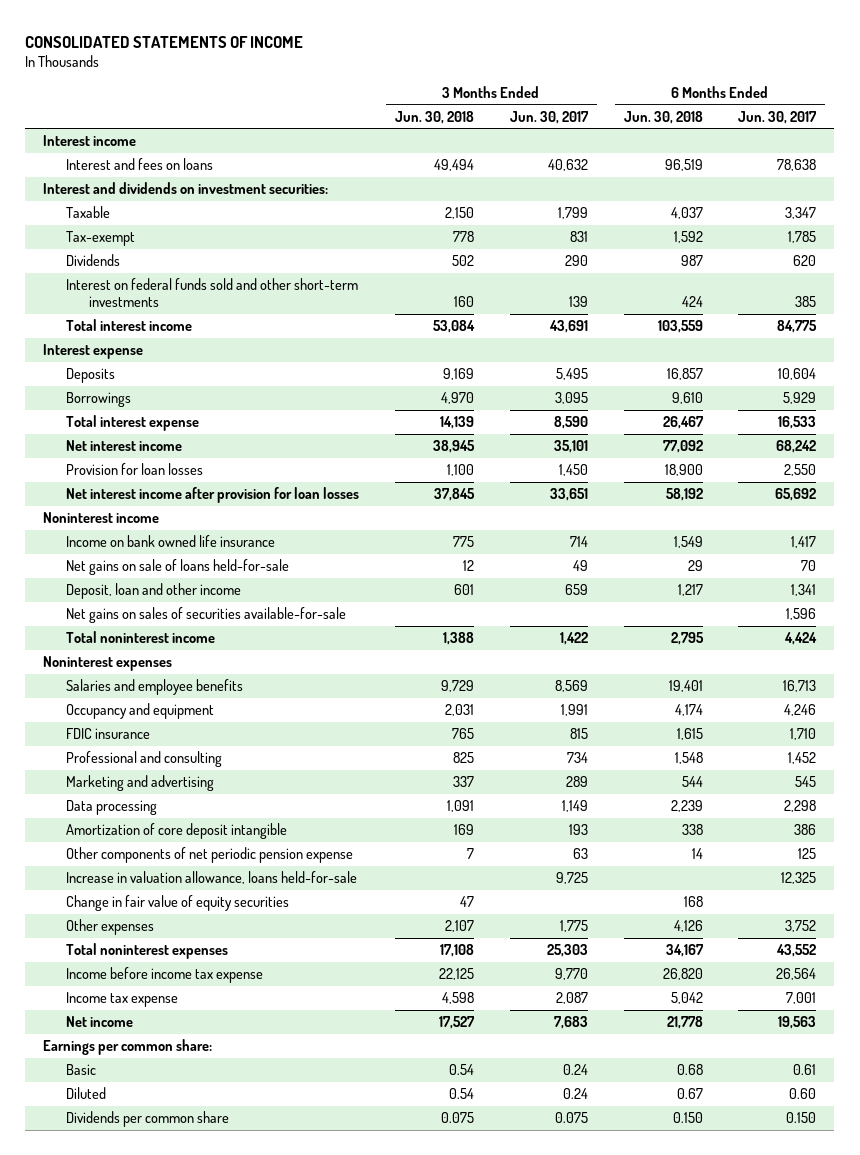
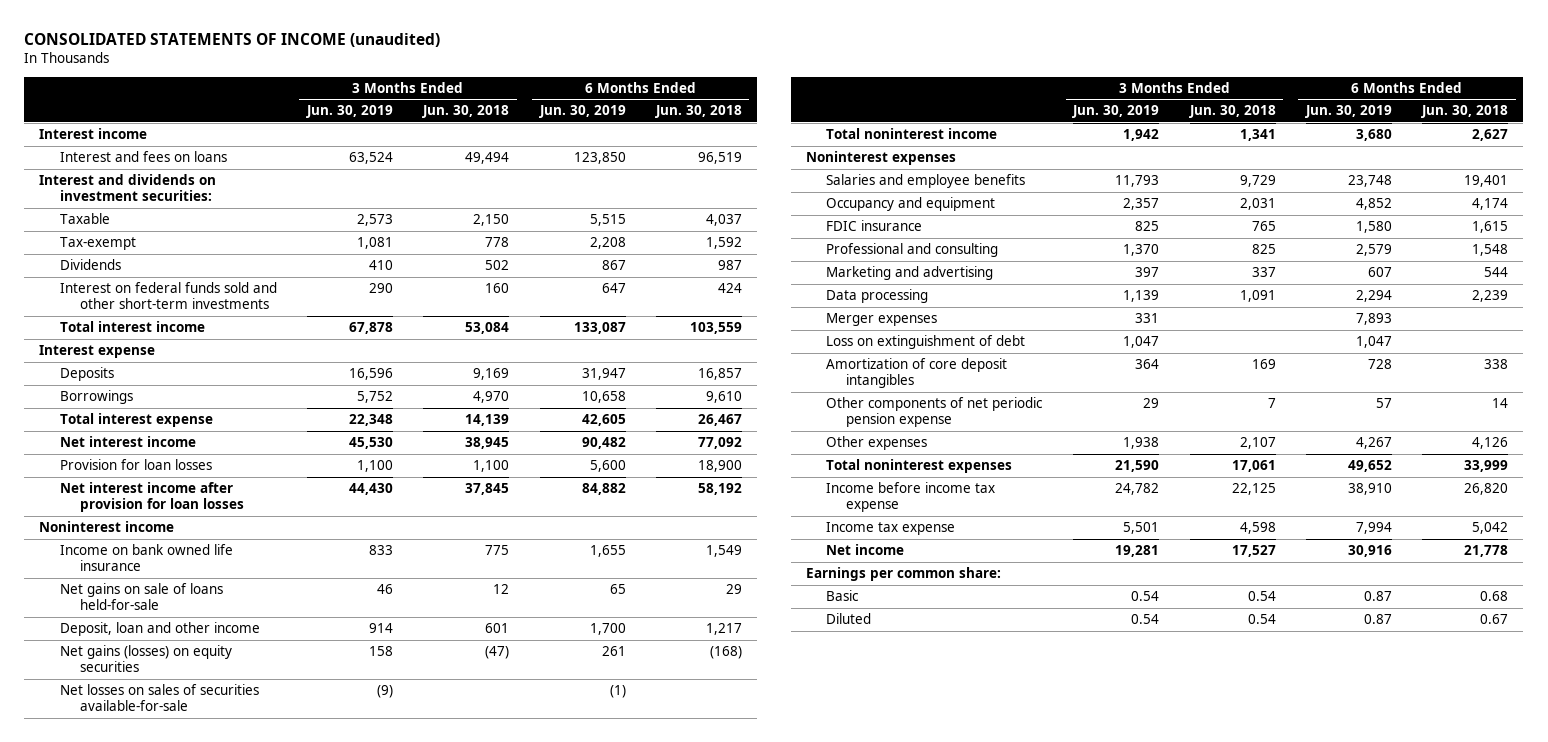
[25,35,304,48] CONSOLIDATED STATEMENTS OF INCOME -> [24,33,441,48] CONSOLIDATED STATEMENTS OF INCOME (unaudited)
[509,110,589,124] Jun. 30, 2017 -> none
[738,110,818,124] Jun. 30, 2017 -> none
none -> [306,105,394,119] Jun. 30, 2019
none -> [538,105,626,119] Jun. 30, 2019
none -> [59,645,232,673] Net gains (losses) on equity securities
[65,607,346,624] Net gains on sales of securities available-for-sale -> [59,684,259,712] Net losses on sales of securities available-for-sale
[442,632,474,646] 1,388 -> [1239,129,1276,142] 1,341
[670,632,704,646] 2,795 -> [1472,129,1509,142] 2,627
none -> [826,313,938,327] Merger expenses
none -> [826,335,1026,350] Loss on extinguishment of debt
[65,823,287,840] Amortization of core deposit intangible -> [826,358,1008,389] Amortization of core deposit intangibles
[65,871,357,885] Increase in valuation allowance, loans held-for-sale -> none
[65,895,289,912] Change in fair value of equity securities -> none
[439,944,474,958] 17,108 -> [1231,460,1276,473] 17,061
[665,944,704,958] 34,167 -> [1464,460,1509,473] 33,999
[65,1111,229,1128] Dividends per common share -> none

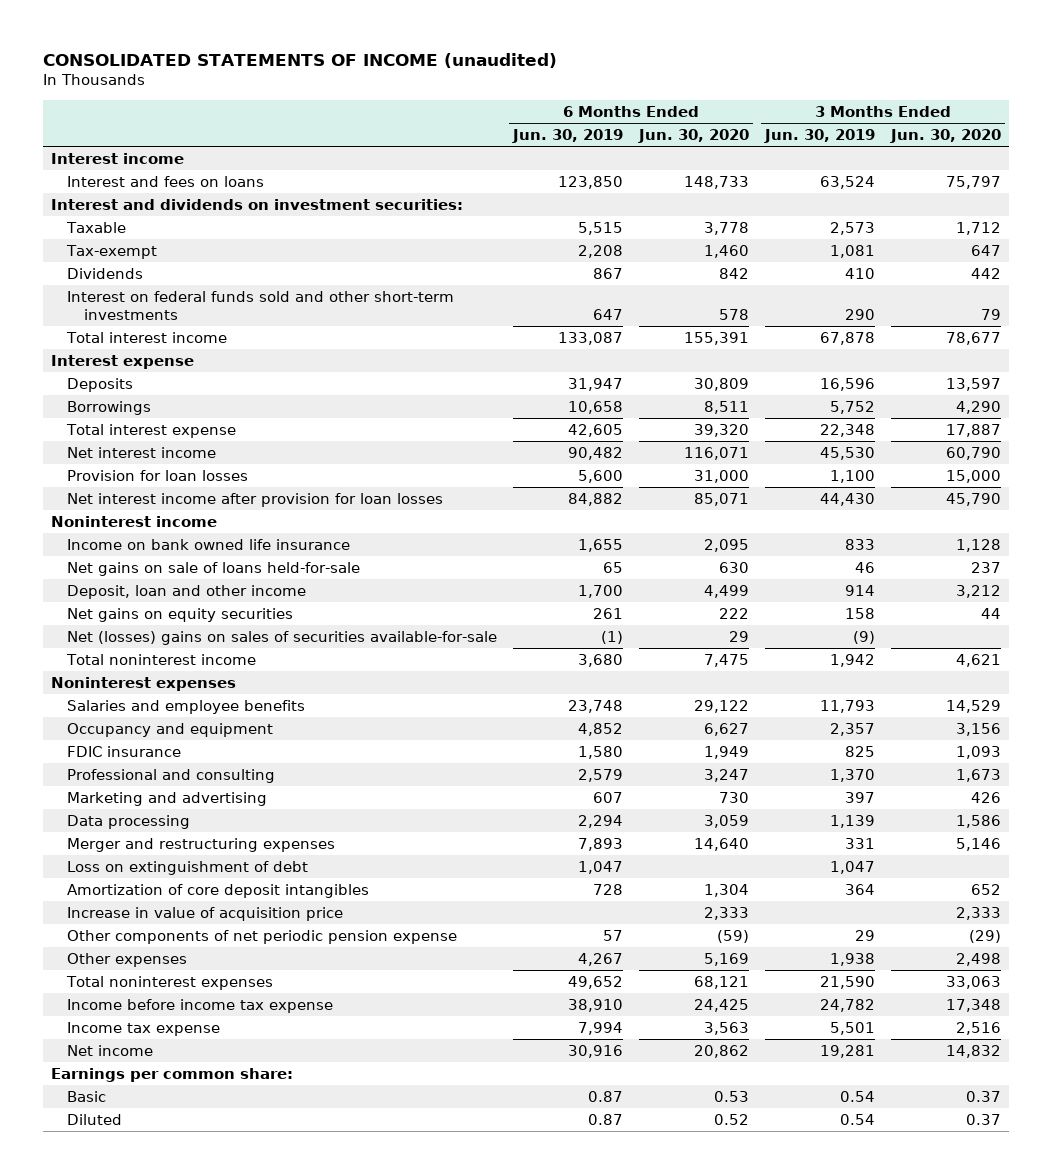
[422,105,510,119] Jun. 30, 2018 -> none
[654,105,742,119] Jun. 30, 2018 -> none
none -> [638,129,750,144] Jun. 30, 2020
none -> [890,129,1002,144] Jun. 30, 2020
[59,645,232,673] Net gains (losses) on equity securities -> [67,607,294,622] Net gains on equity securities
[59,684,259,712] Net losses on sales of securities available-for-sale -> [67,630,498,645] Net (losses) gains on sales of securities available-for-sale
[826,313,938,327] Merger expenses -> [67,837,336,852] Merger and restructuring expenses
none -> [67,906,344,921] Increase in value of acquisition price

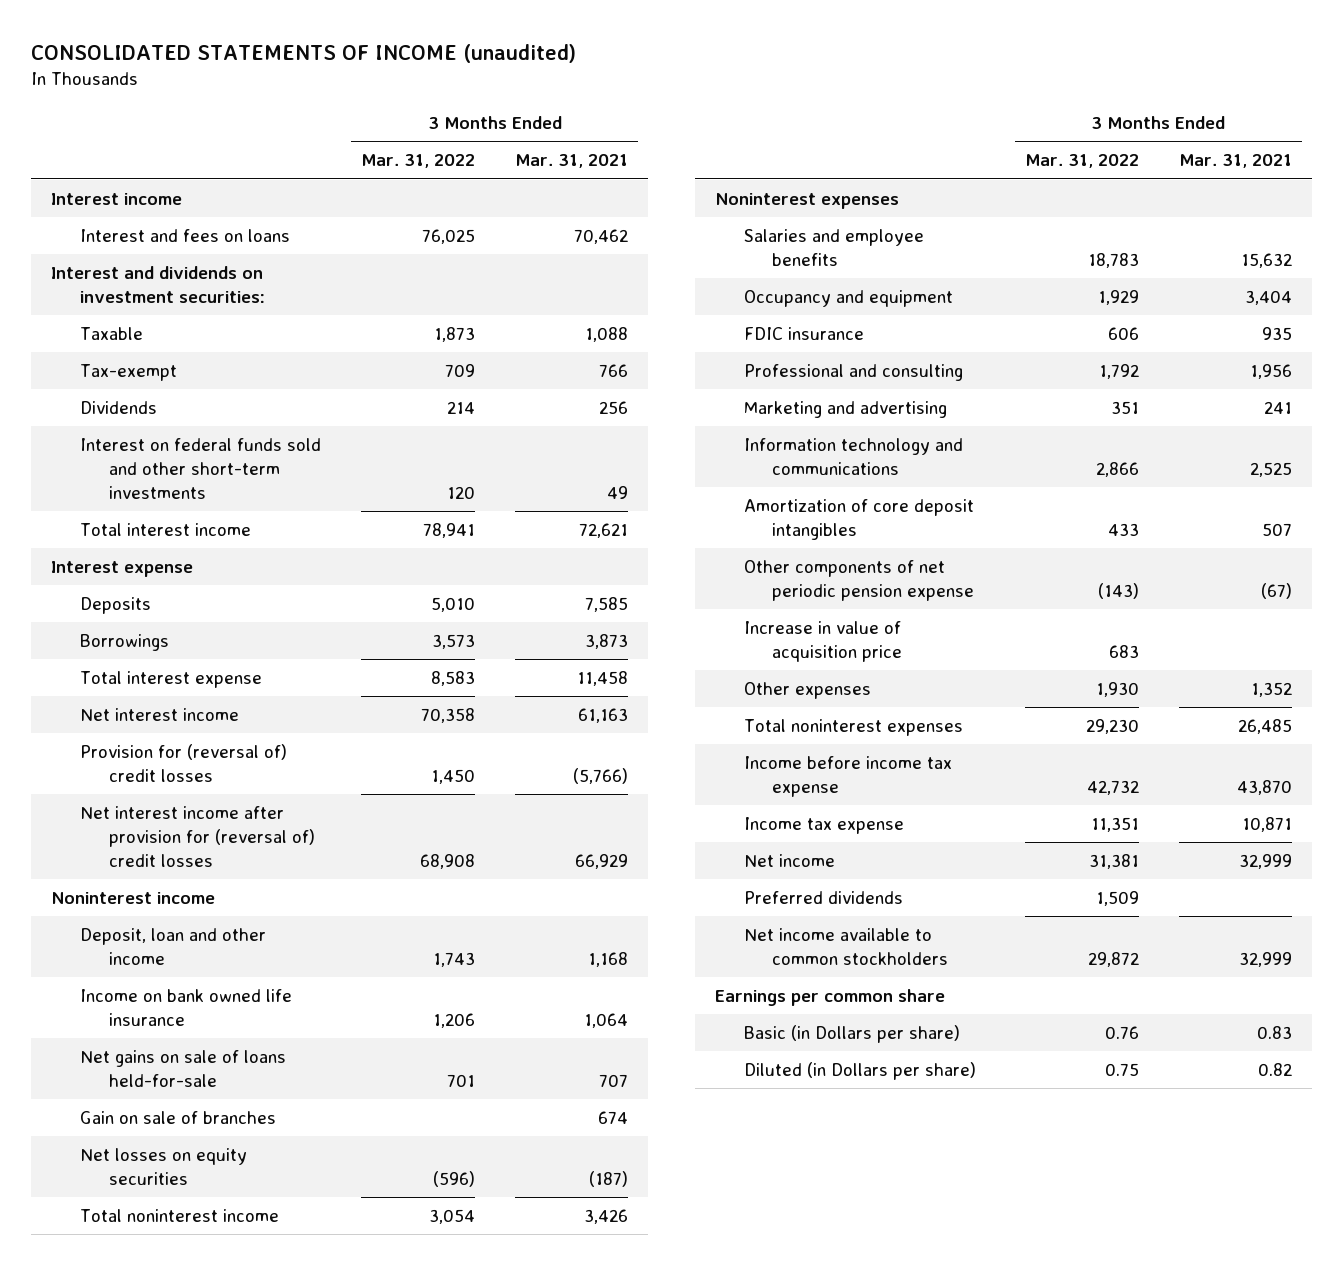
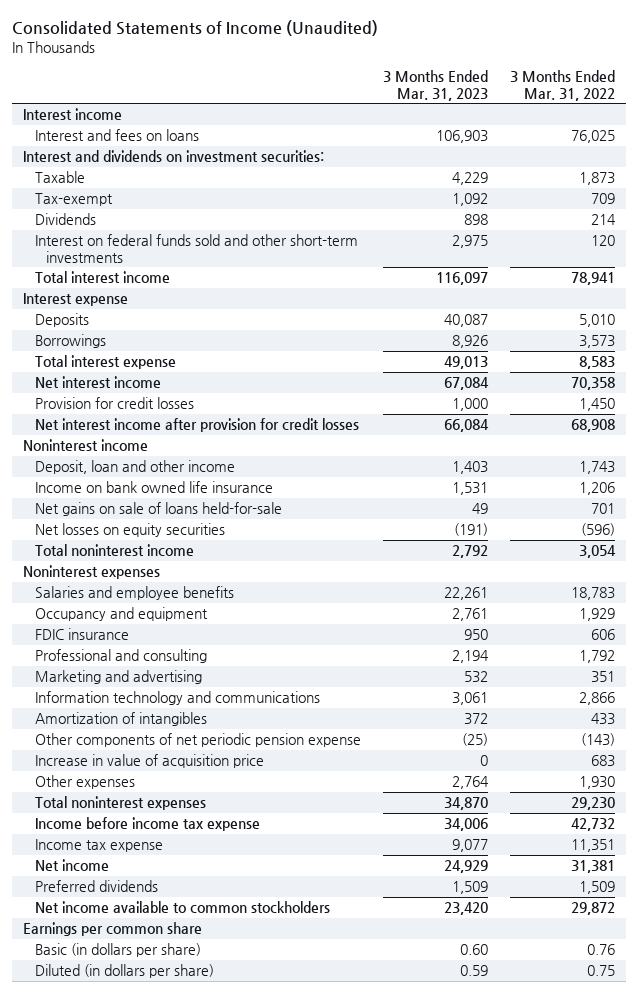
[31,44,577,64] CONSOLIDATED STATEMENTS OF INCOME (unaudited) -> [11,20,378,37] Consolidated Statements of Income (Unaudited)
[515,154,629,169] Mar. 31, 2021 -> none
none -> [382,70,488,101] 3 Months Ended Mar. 31, 2023
[80,744,288,782] Provision for (reversal of) credit losses -> [34,397,194,410] Provision for credit losses
[80,806,316,867] Net interest income after provision for (reversal of) credit losses -> [34,418,359,433] Net interest income after provision for credit losses
[80,1111,277,1125] Gain on sale of branches -> none
[743,499,974,540] Amortization of core deposit intangibles -> [34,712,207,727] Amortization of intangibles
[743,1025,960,1044] Basic (in Dollars per share) -> [34,943,201,958] Basic (in dollars per share)
[743,1062,976,1081] Diluted (in Dollars per share) -> [34,964,214,979] Diluted (in dollars per share)

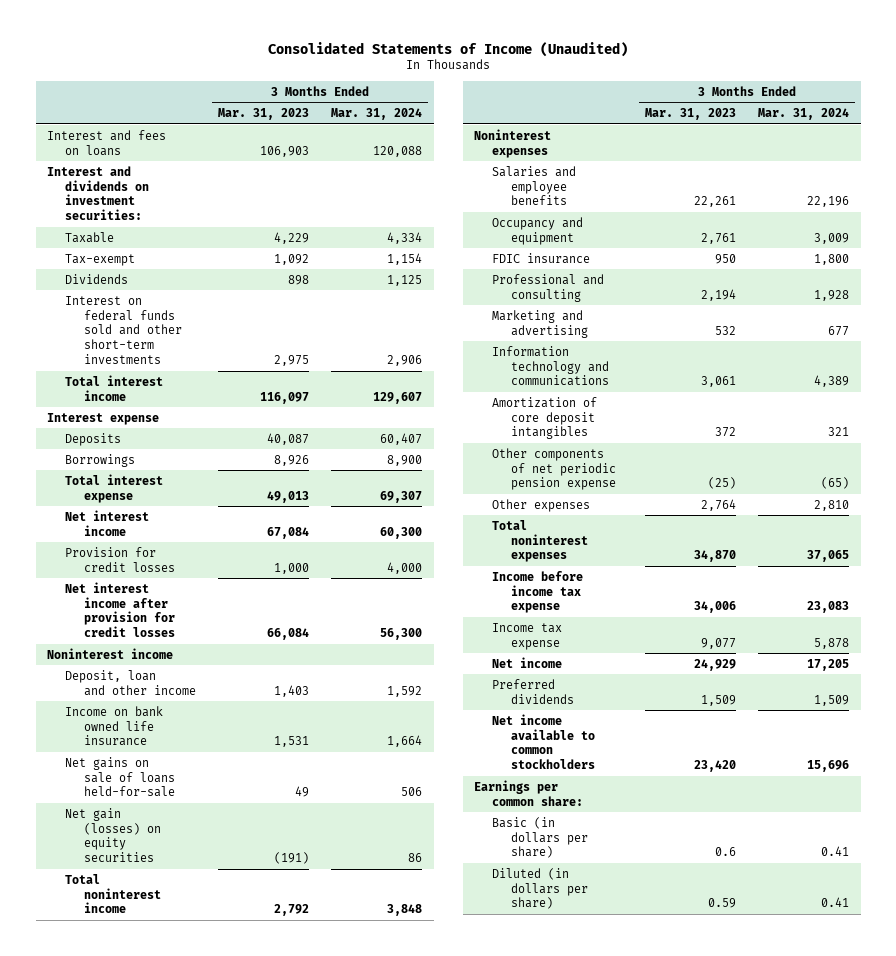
[509,70,615,101] 3 Months Ended Mar. 31, 2022 -> none
none -> [331,107,423,120] Mar. 31, 2024
[22,108,122,121] Interest income -> none
[34,523,225,538] Net losses on equity securities -> [65,807,161,863] Net gain (losses) on equity securities
[34,712,207,727] Amortization of intangibles -> [492,396,598,440] Amortization of core deposit intangibles
[34,754,264,769] Increase in value of acquisition price -> none
[22,922,202,937] Earnings per common share -> [473,779,584,806] Earnings per common share:
[459,944,488,956] 0.60 -> [715,847,737,857] 0.6

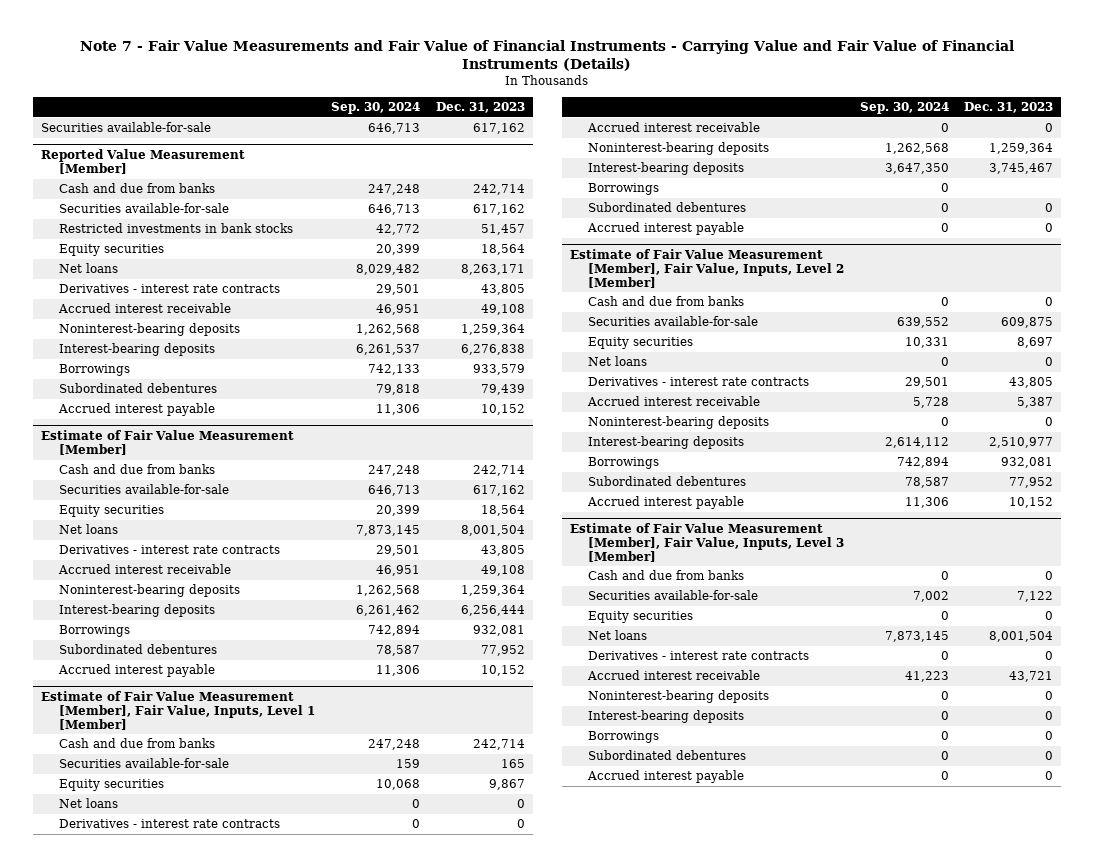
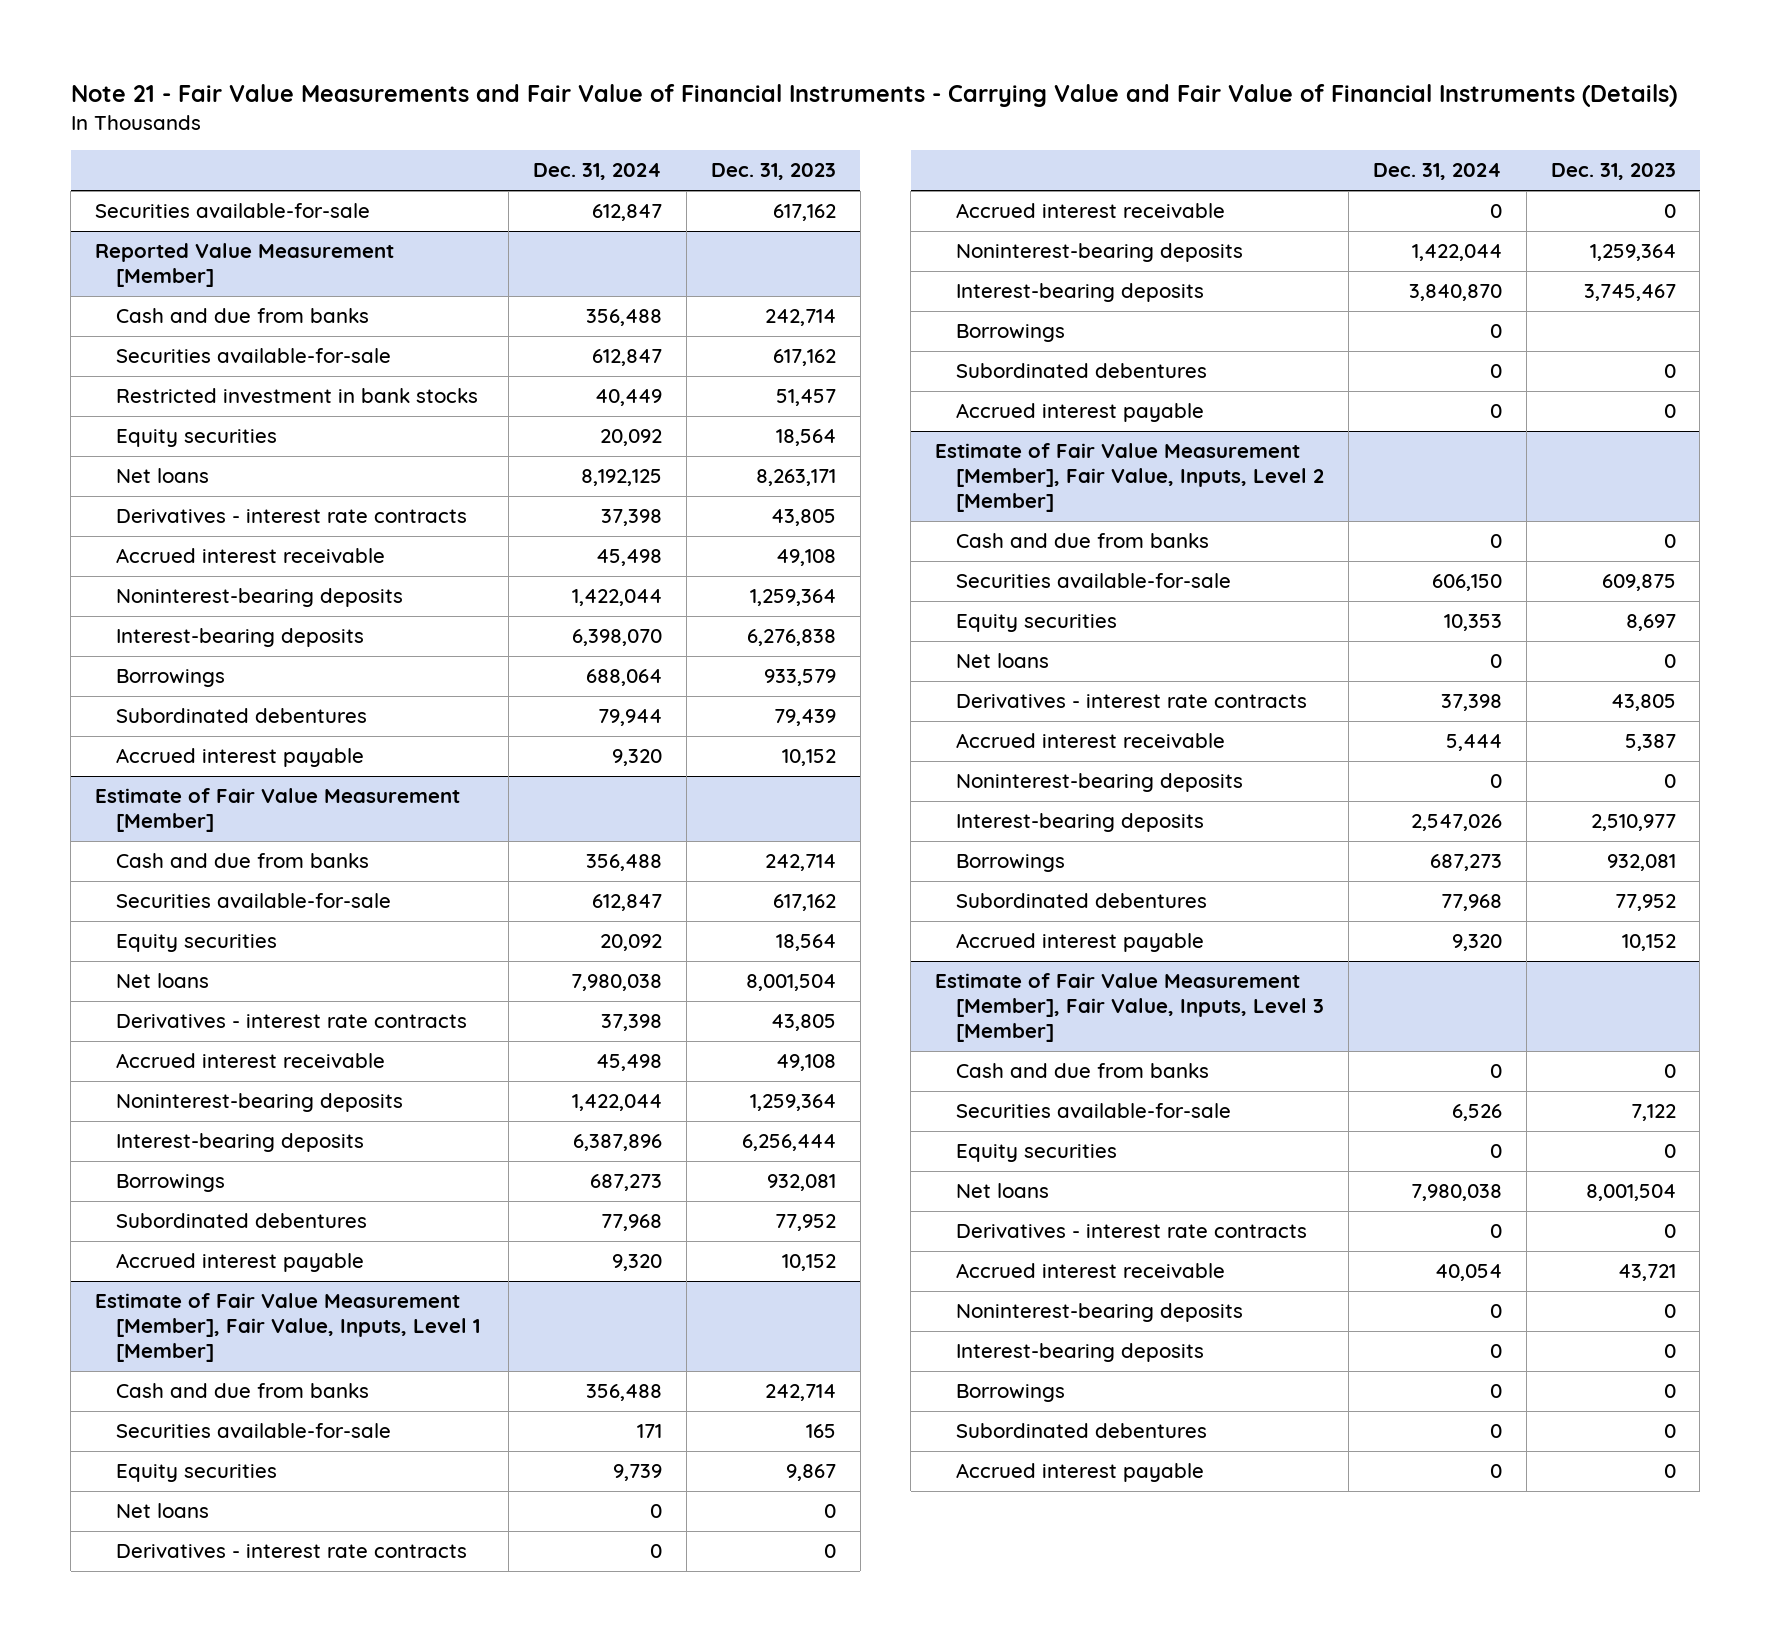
[80,40,1015,72] Note 7 - Fair Value Measurements and Fair Value of Financial Instruments - Carrying Value and Fair Value of Financial Instruments (Details) -> [70,84,1677,108] Note 21 - Fair Value Measurements and Fair Value of Financial Instruments - Carrying Value and Fair Value of Financial Instruments (Details)
[331,102,421,115] Sep. 30, 2024 -> none
none -> [532,163,662,181] Dec. 31, 2024
[59,223,294,234] Restricted investments in bank stocks -> [116,388,479,404] Restricted investment in bank stocks

